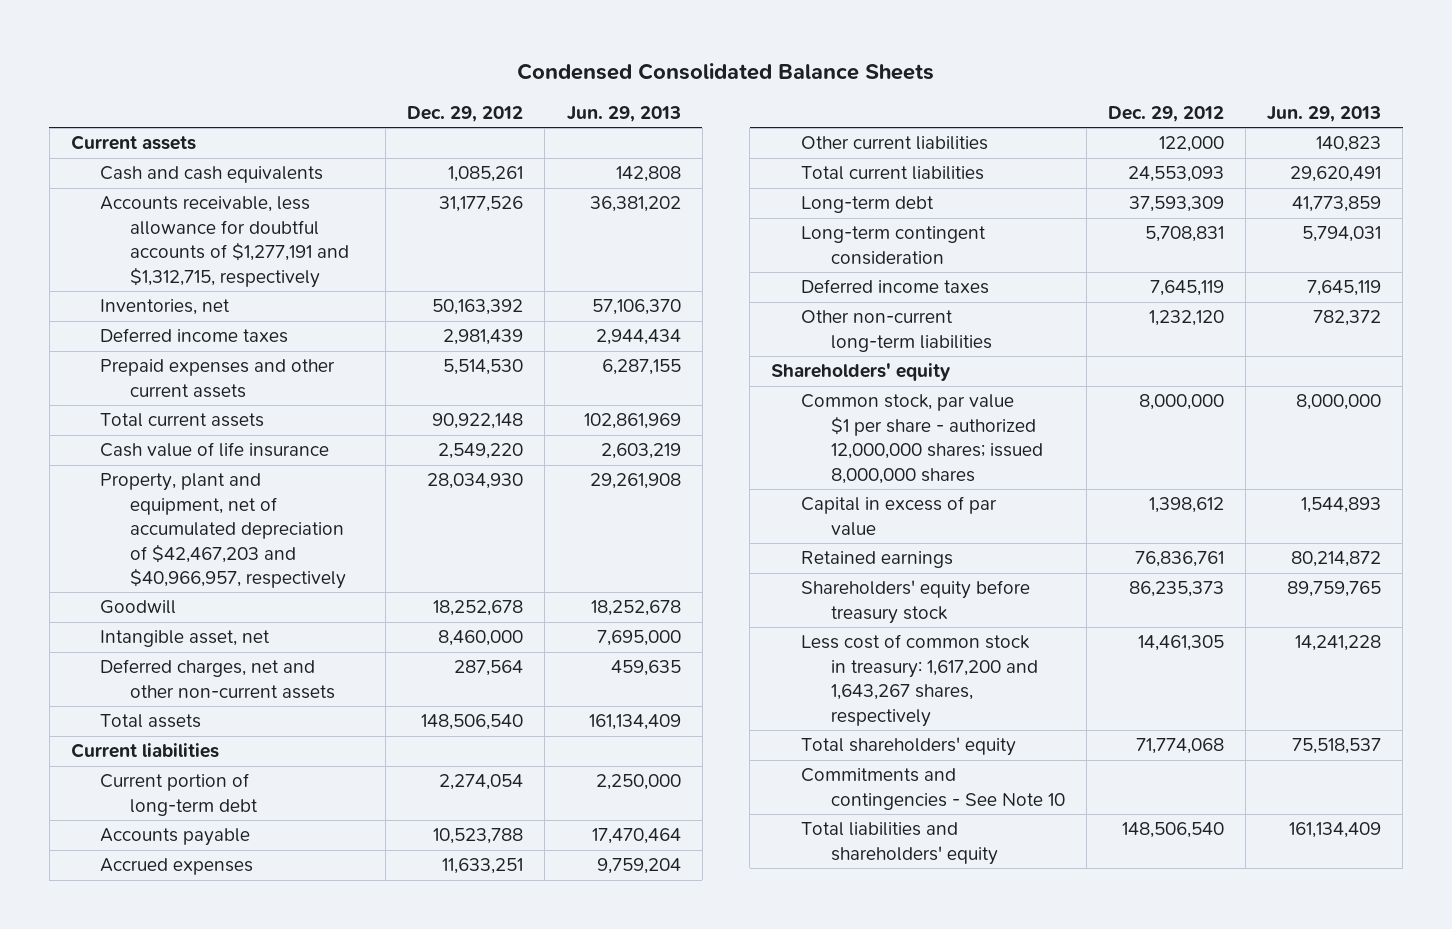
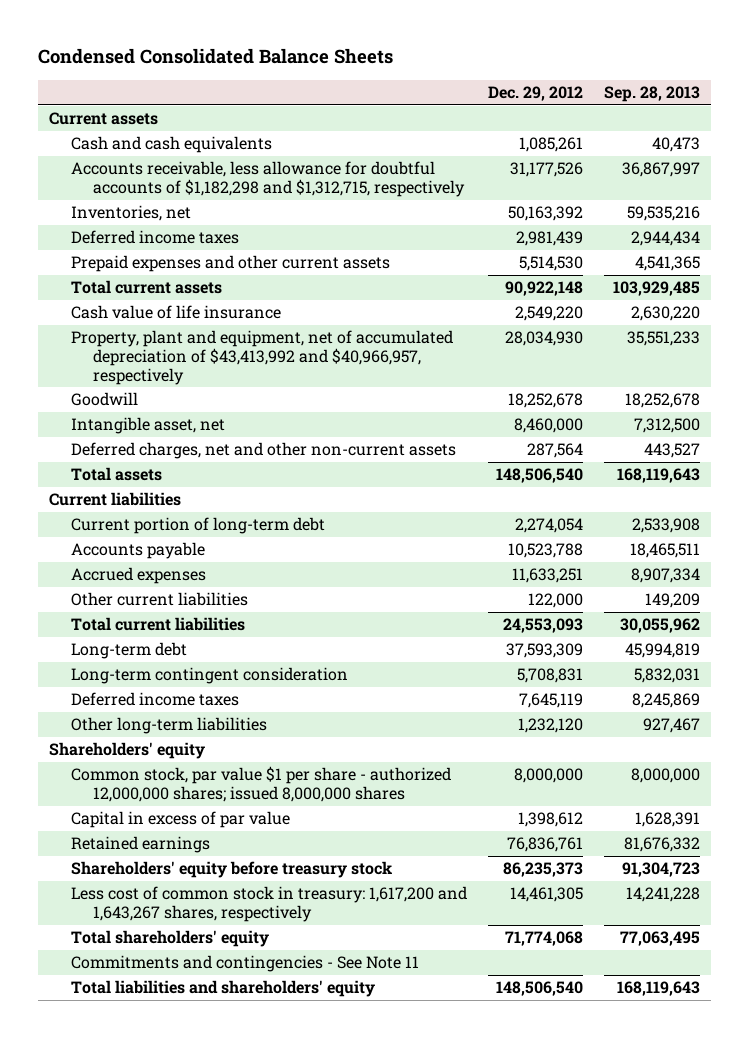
[566,105,681,122] Jun. 29, 2013 -> none
none -> [604,85,701,102] Sep. 28, 2013
[100,196,350,288] Accounts receivable, less allowance for doubtful accounts of $1,277,191 and $1,312,715, respectively -> [71,161,466,197] Accounts receivable, less allowance for doubtful accounts of $1,182,298 and $1,312,715, respectively
[100,473,347,590] Property, plant and equipment, net of accumulated depreciation of $42,467,203 and $40,966,957, respectively -> [71,330,454,385] Property, plant and equipment, net of accumulated depreciation of $43,413,992 and $40,966,957, respectively
[801,310,992,352] Other non-current long-term liabilities -> [71,717,268,735] Other long-term liabilities
[801,768,1065,810] Commitments and contingencies - See Note 10 -> [71,955,420,973] Commitments and contingencies - See Note 11

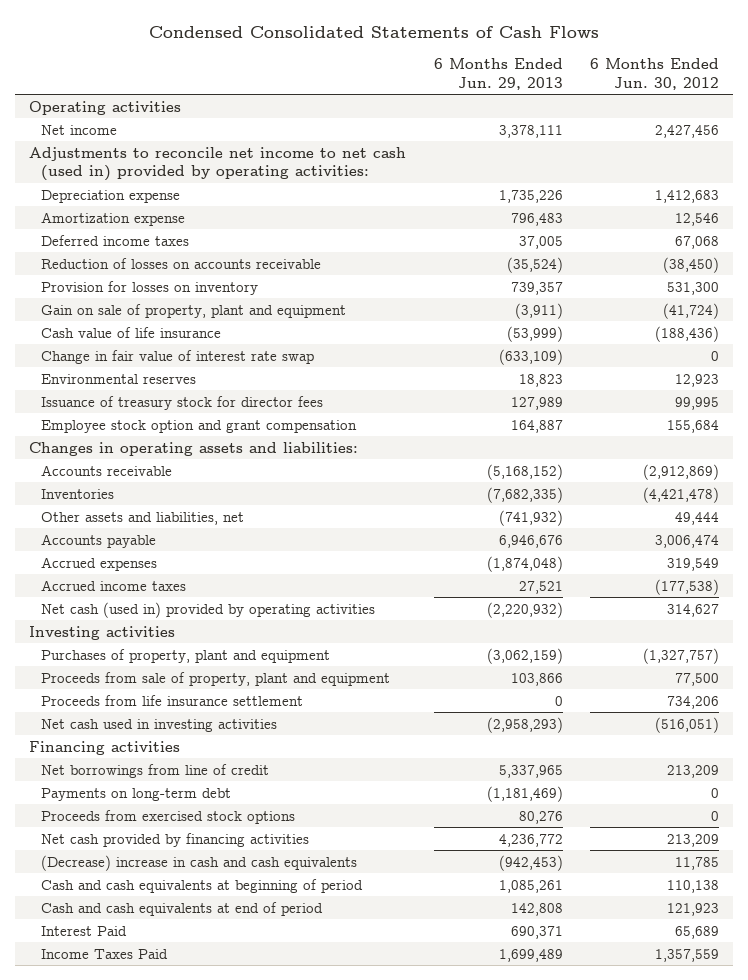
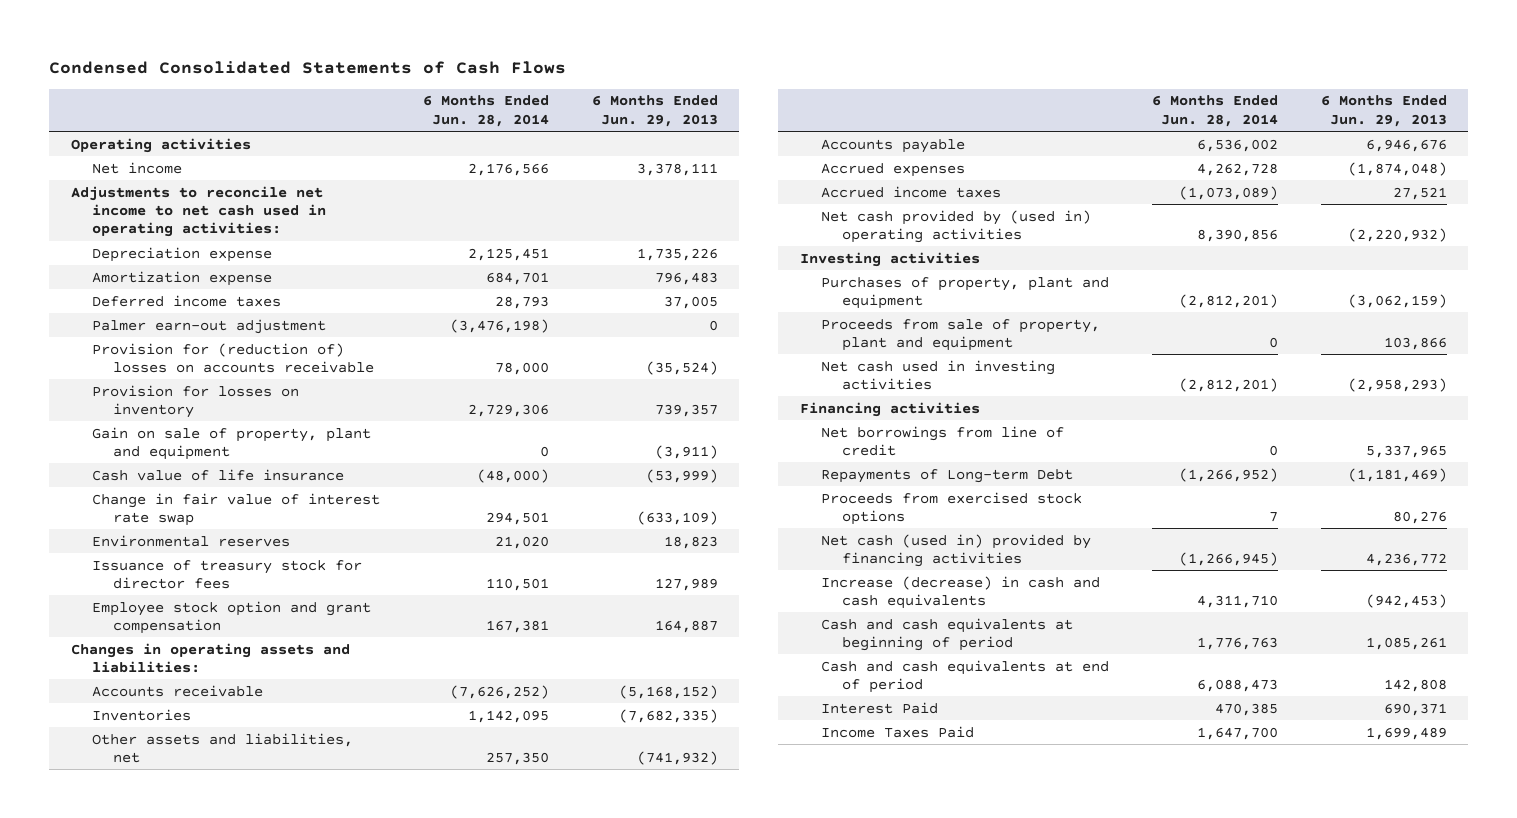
[590,57,720,90] 6 Months Ended Jun. 30, 2012 -> none
none -> [422,95,549,127] 6 Months Ended Jun. 28, 2014
[29,146,407,182] Adjustments to reconcile net income to net cash (used in) provided by operating activities: -> [70,185,326,238] Adjustments to reconcile net income to net cash used in operating activities:
none -> [91,318,326,334] Palmer earn-out adjustment
[41,257,322,269] Reduction of losses on accounts receivable -> [91,342,374,373] Provision for (reduction of) losses on accounts receivable
[41,601,376,618] Net cash (used in) provided by operating activities -> [820,209,1091,243] Net cash provided by (used in) operating activities
[41,694,304,706] Proceeds from life insurance settlement -> none
[41,787,232,801] Payments on long-term debt -> [820,468,1073,483] Repayments of Long-term Debt
[41,832,310,847] Net cash provided by financing activities -> [820,533,1091,567] Net cash (used in) provided by financing activities
[41,854,358,871] (Decrease) increase in cash and cash equivalents -> [820,575,1100,609] Increase (decrease) in cash and cash equivalents

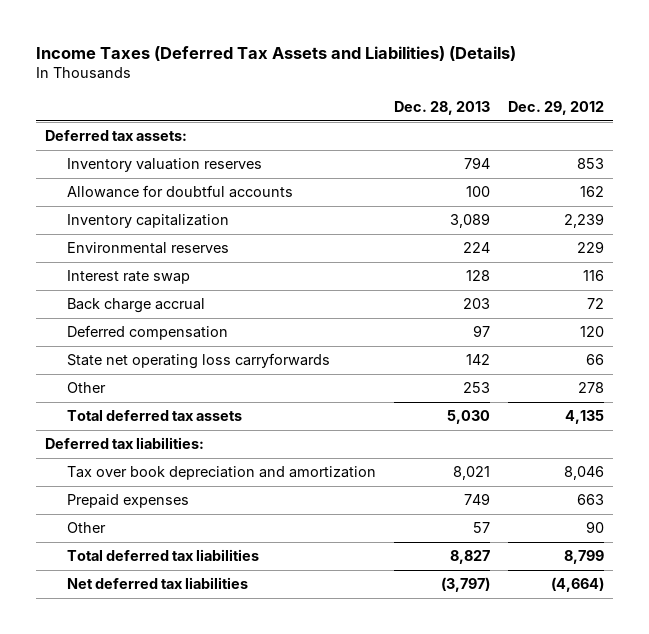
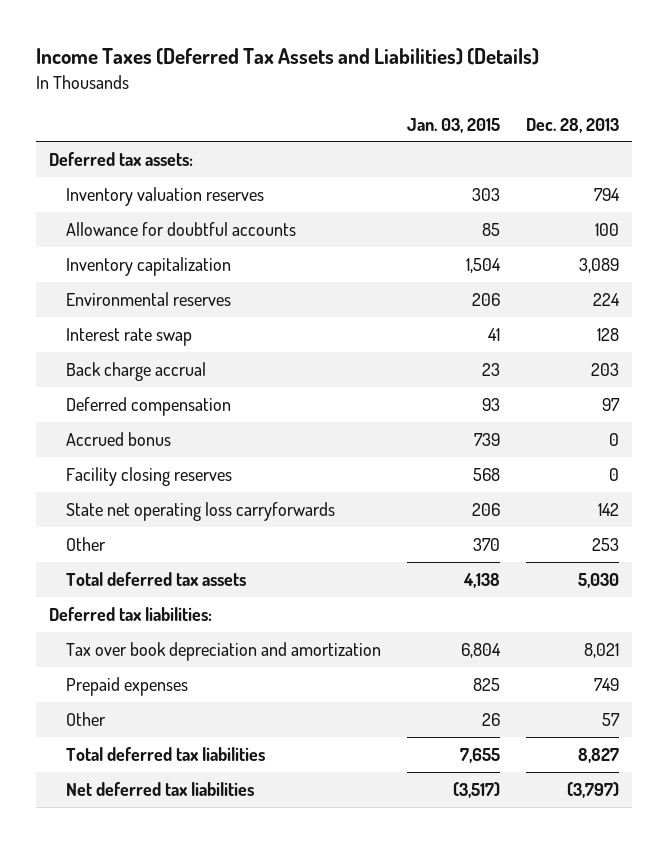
[508,101,605,116] Dec. 29, 2012 -> none
none -> [407,117,501,133] Jan. 03, 2015
none -> [66,431,172,446] Accrued bonus
none -> [66,466,233,486] Facility closing reserves

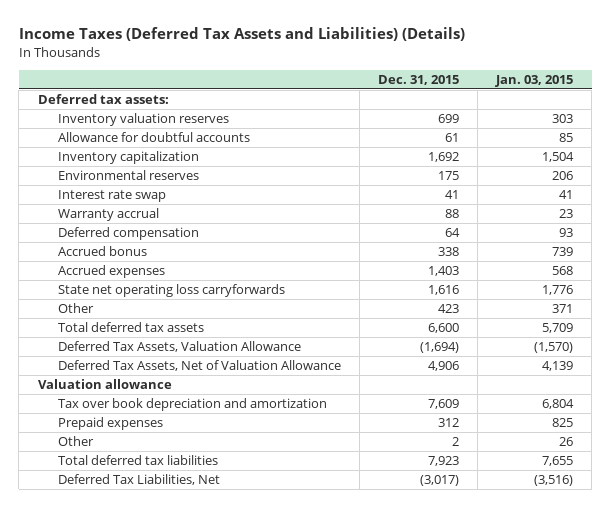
[526,117,620,133] Dec. 28, 2013 -> none
none -> [377,75,459,86] Dec. 31, 2015
[66,361,207,381] Back charge accrual -> [57,208,159,222] Warranty accrual
[66,466,233,486] Facility closing reserves -> [57,265,165,279] Accrued expenses
[472,502,501,516] 206 -> [542,285,574,296] 1,776
[473,537,501,551] 370 -> [552,304,574,314] 371
[463,572,501,588] 4,138 -> [542,323,574,334] 5,709
none -> [57,341,301,353] Deferred Tax Assets, Valuation Allowance
none -> [57,360,341,372] Deferred Tax Assets, Net of Valuation Allowance
[48,606,212,621] Deferred tax liabilities: -> [37,379,172,390] Valuation allowance
[66,781,255,796] Net deferred tax liabilities -> [57,474,220,486] Deferred Tax Liabilities, Net
[453,781,501,798] (3,517) -> [534,475,574,487] (3,516)

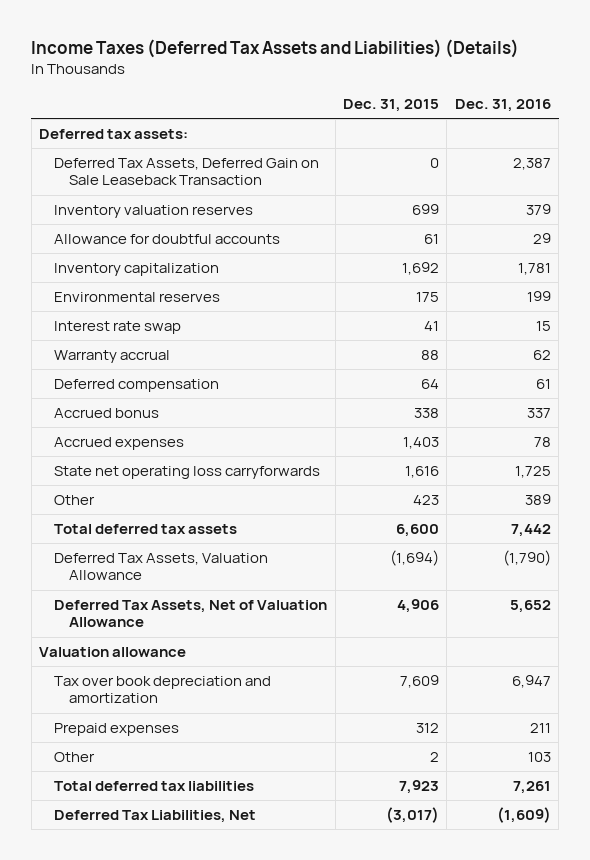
[495,75,574,88] Jan. 03, 2015 -> none
none -> [454,99,551,113] Dec. 31, 2016
none -> [54,157,320,186] Deferred Tax Assets, Deferred Gain on Sale Leaseback Transaction

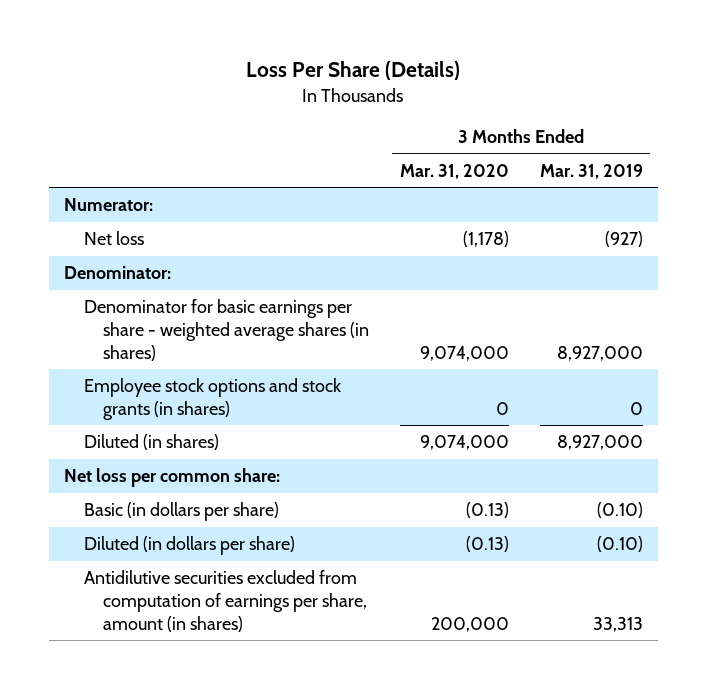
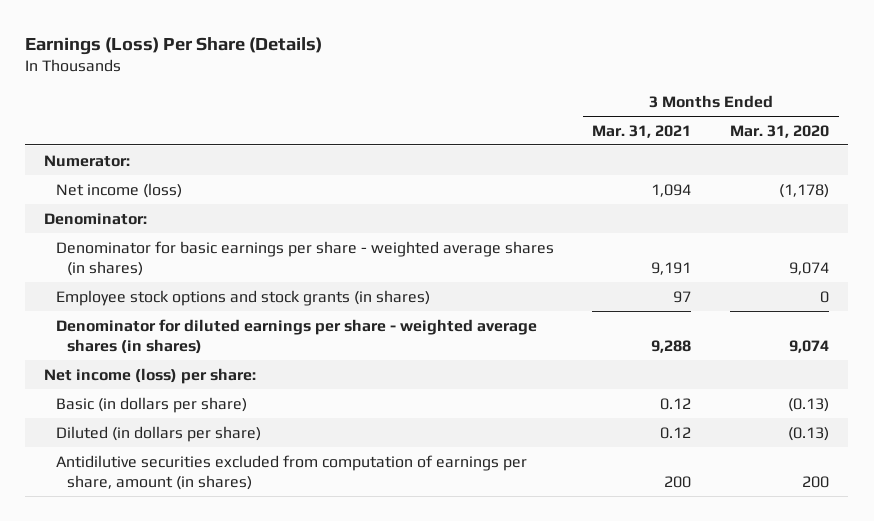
[246,61,461,81] Loss Per Share (Details) -> [25,36,323,55] Earnings (Loss) Per Share (Details)
[539,163,643,179] Mar. 31, 2019 -> none
none -> [592,124,692,138] Mar. 31, 2021
[83,231,144,246] Net loss -> [55,182,182,198] Net income (loss)
[419,345,509,361] 9,074,000 -> [789,261,830,275] 9,074
[83,434,219,451] Diluted (in shares) -> [55,318,537,354] Denominator for diluted earnings per share - weighted average shares (in shares)
[419,435,509,451] 9,074,000 -> [789,339,830,353] 9,074
[64,468,281,488] Net loss per common share: -> [44,367,257,384] Net income (loss) per share:
[430,616,509,632] 200,000 -> [802,475,830,488] 200

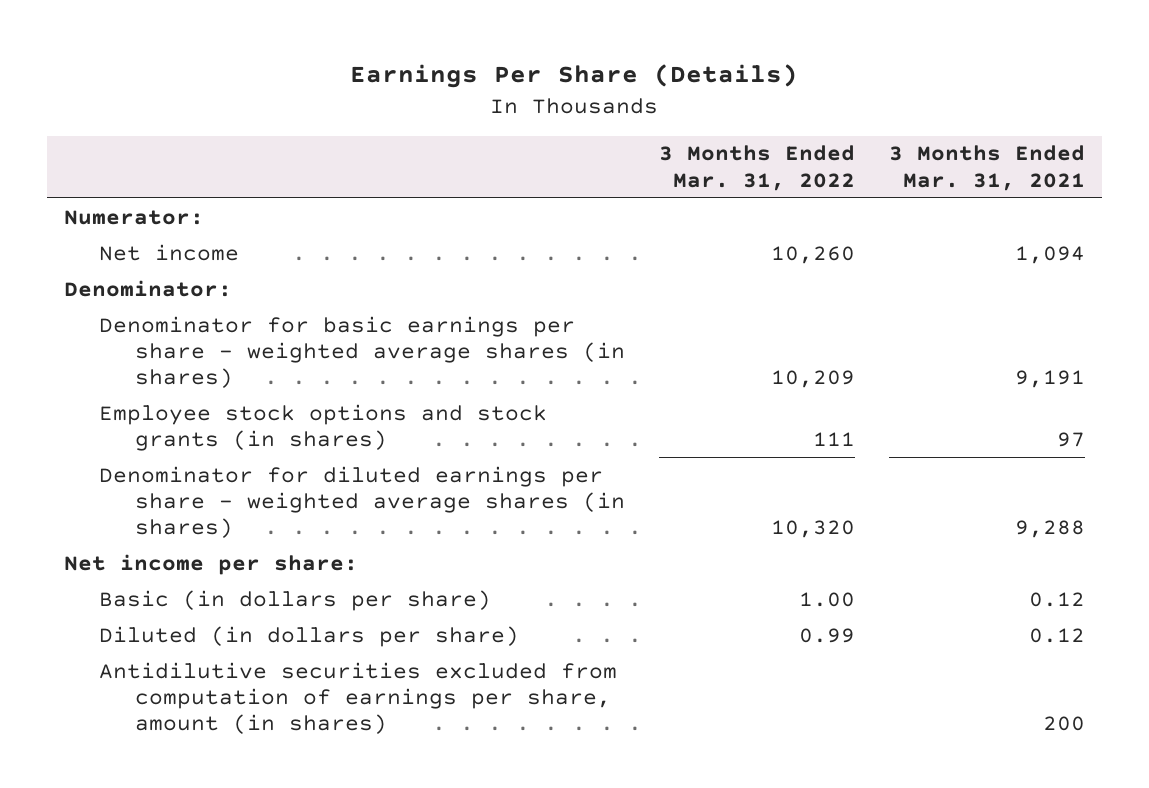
[25,36,323,55] Earnings (Loss) Per Share (Details) -> [350,64,799,89] Earnings Per Share (Details)
[730,124,830,138] Mar. 31, 2020 -> none
none -> [658,145,855,191] 3 Months Ended Mar. 31, 2022
[55,182,182,198] Net income (loss) -> [99,243,240,261] Net income
[44,367,257,384] Net income (loss) per share: -> [63,553,358,575] Net income per share:

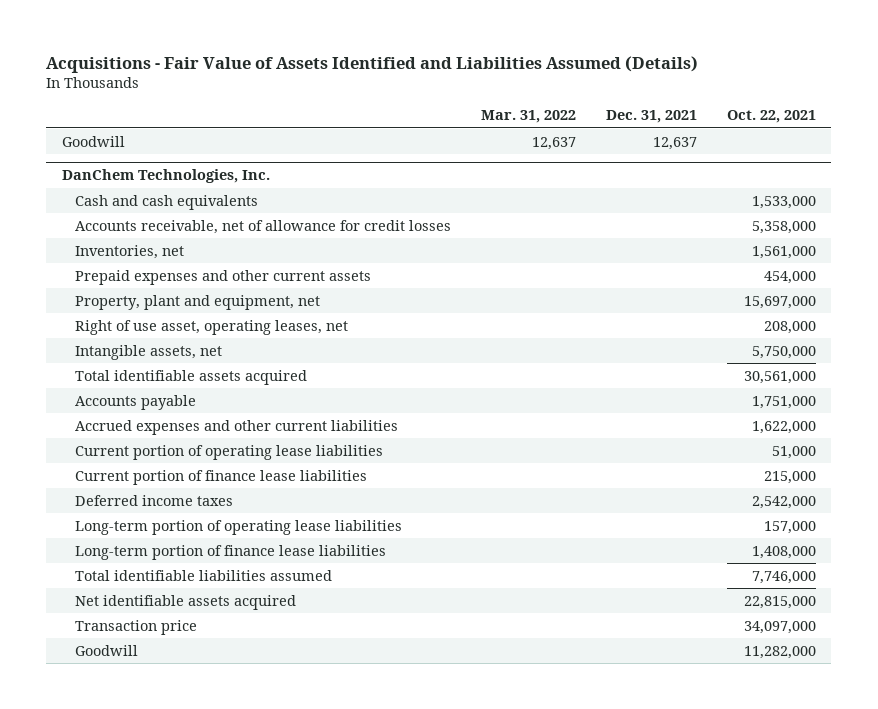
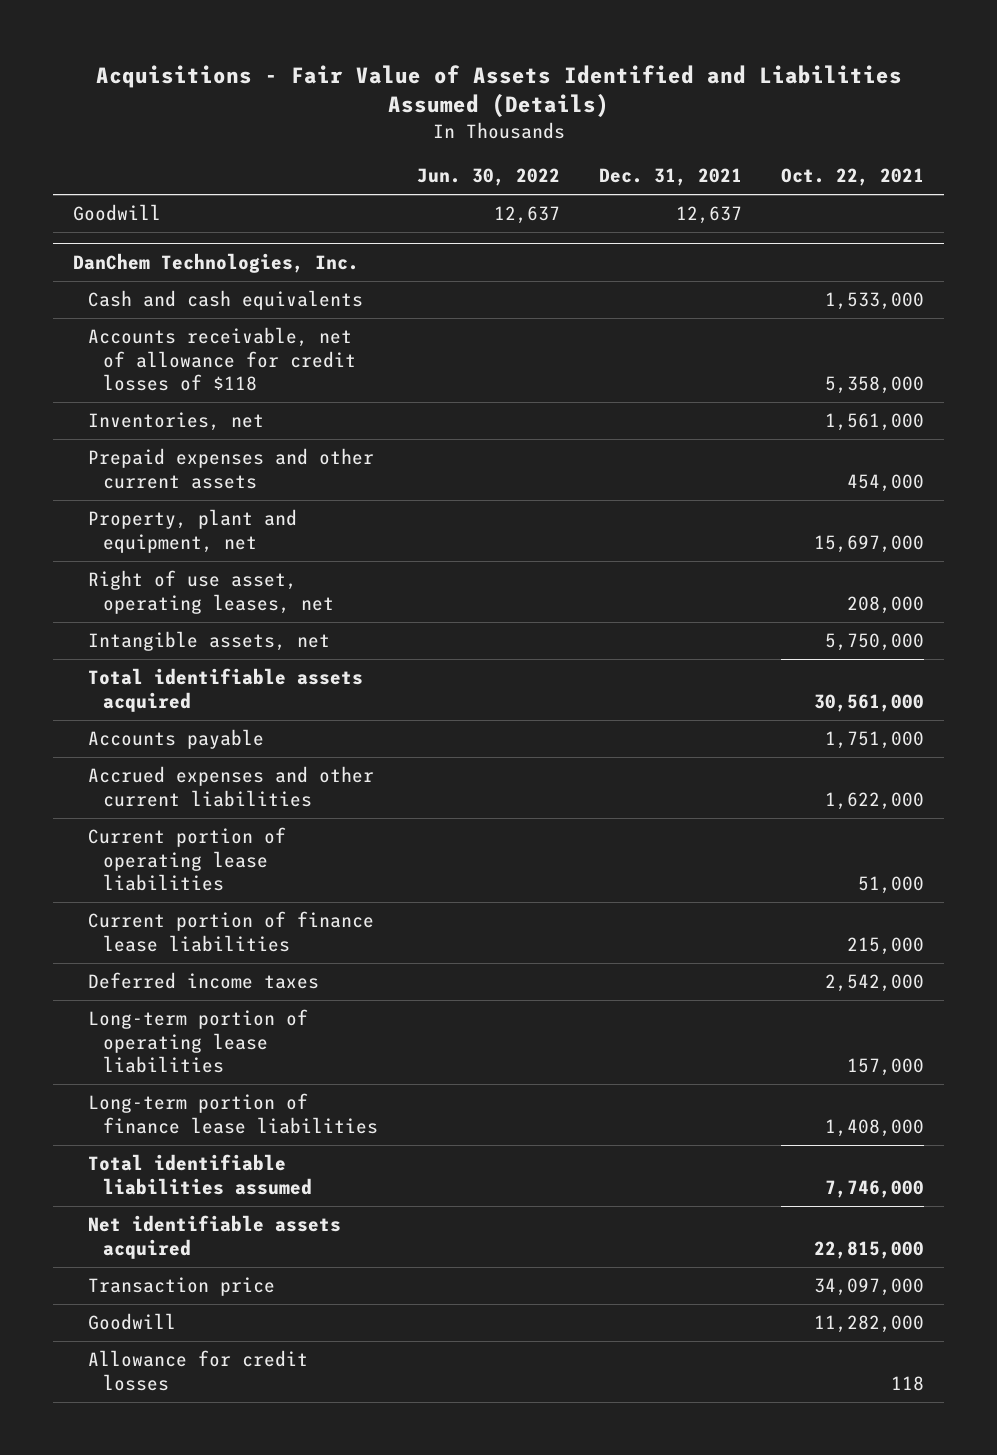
[480,110,576,124] Mar. 31, 2022 -> none
none -> [416,168,560,187] Jun. 30, 2022
[74,219,451,234] Accounts receivable, net of allowance for credit losses -> [87,327,356,391] Accounts receivable, net of allowance for credit losses of $118
none -> [87,1350,308,1391] Allowance for credit losses

